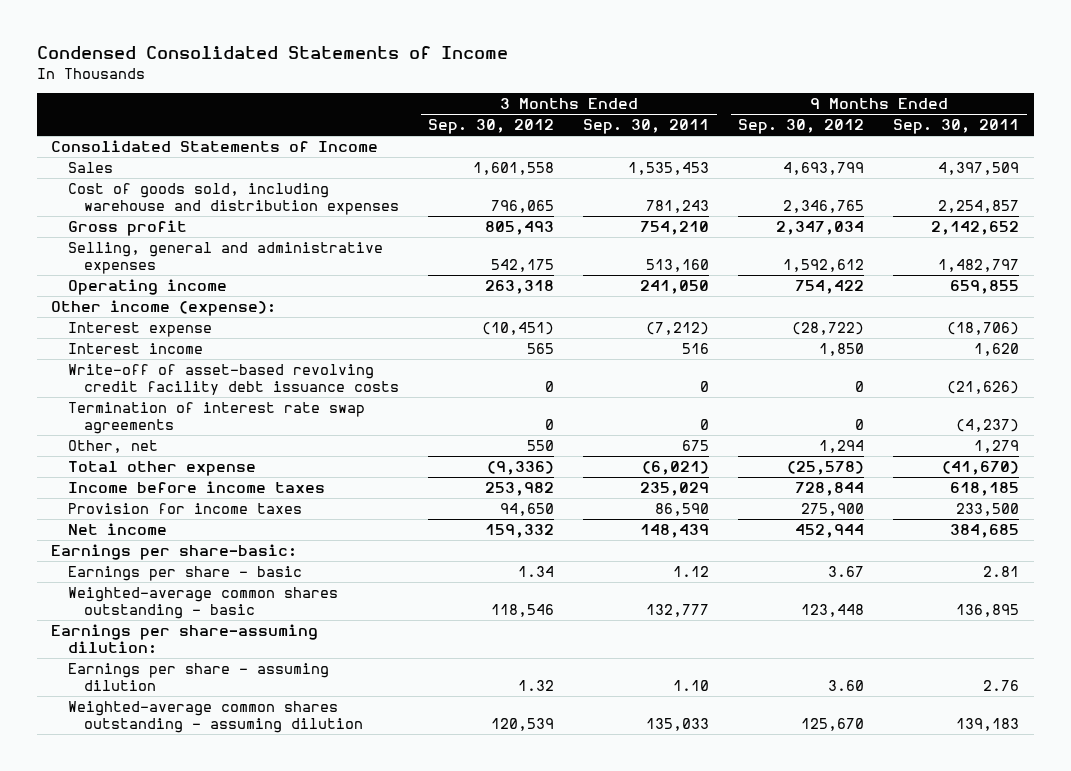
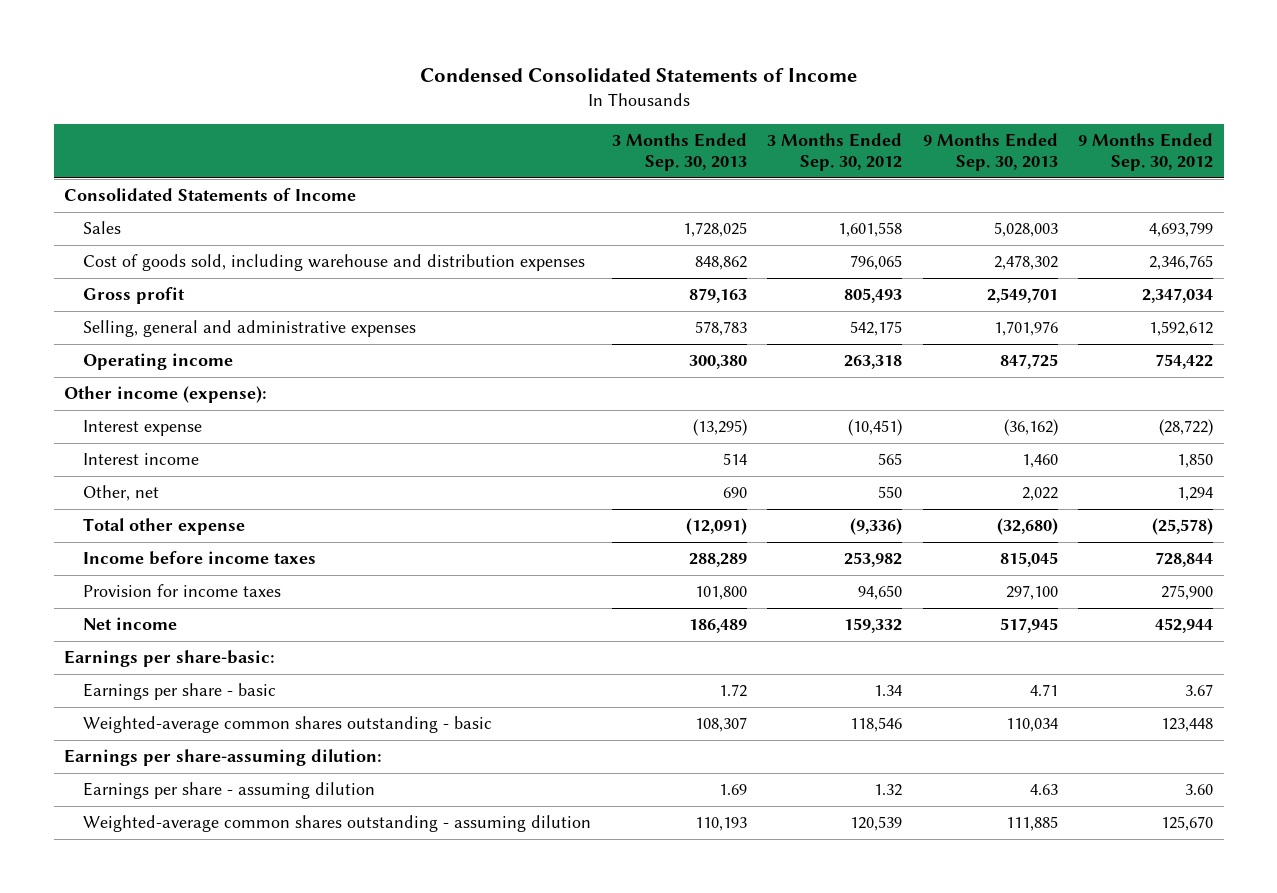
[583,119,710,135] Sep. 30, 2011 -> none
[893,119,1020,135] Sep. 30, 2011 -> none
none -> [611,133,747,172] 3 Months Ended Sep. 30, 2013
none -> [922,133,1058,172] 9 Months Ended Sep. 30, 2013
[67,363,400,395] Write-off of asset-based revolving credit facility debt issuance costs -> none
[67,401,365,434] Termination of interest rate swap agreements -> none

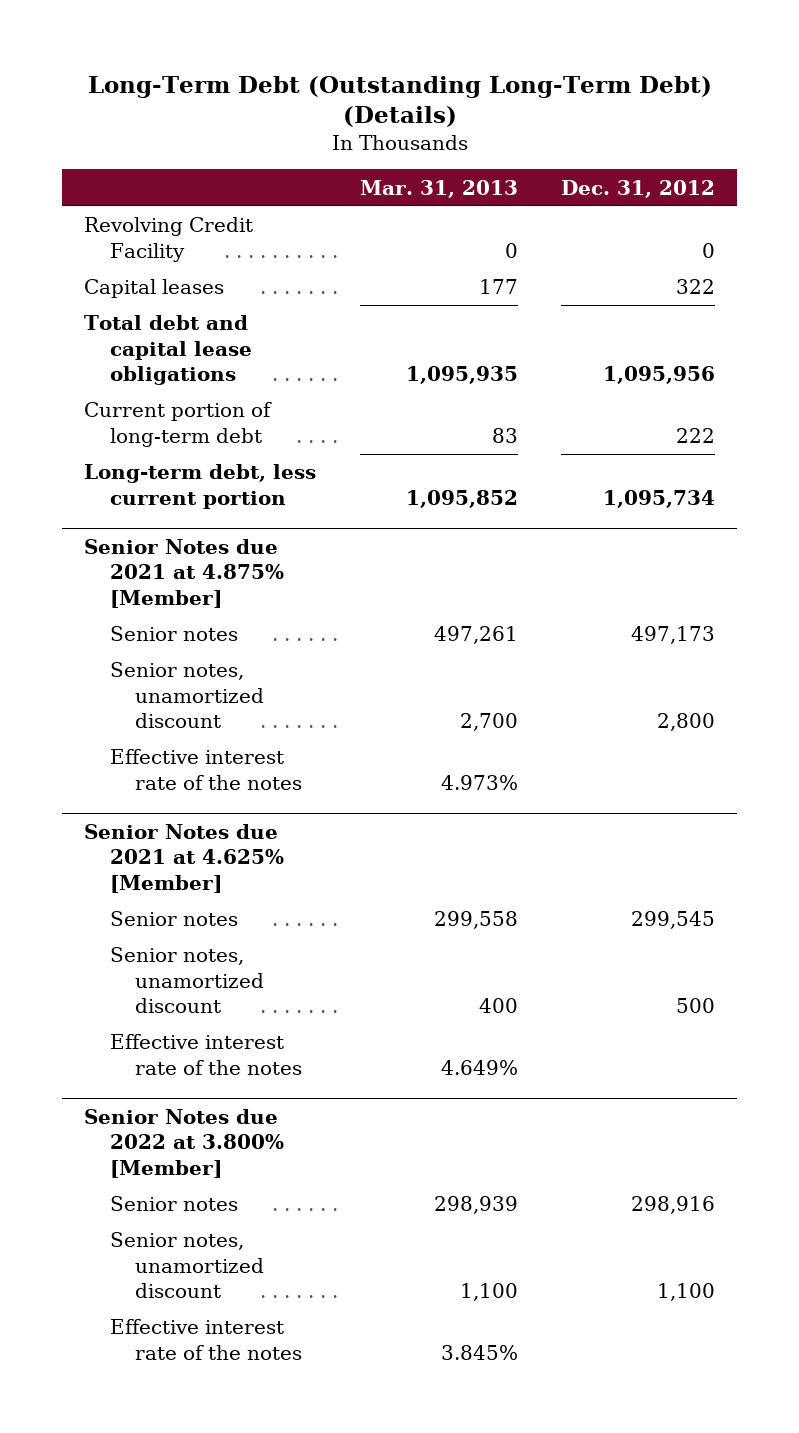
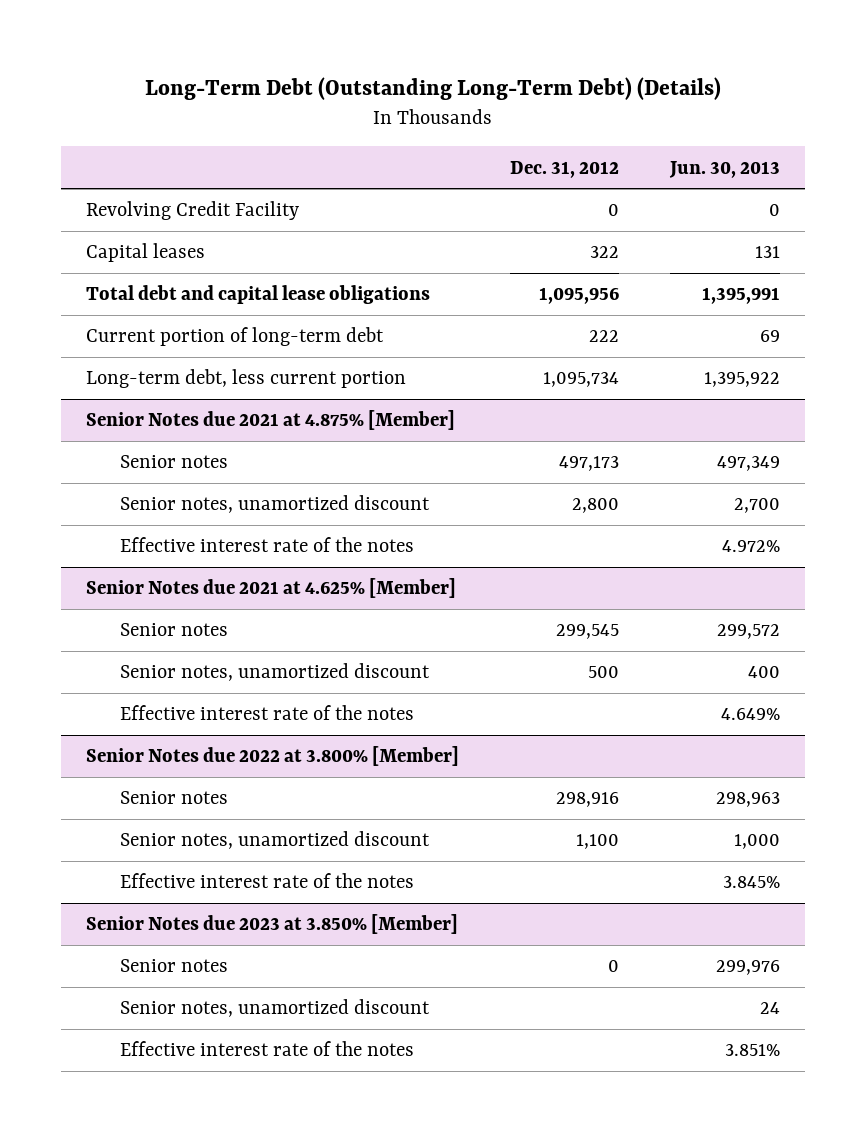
[359,179,518,198] Mar. 31, 2013 -> none
none -> [668,160,780,178] Jun. 30, 2013
none -> [86,914,459,935] Senior Notes due 2023 at 3.850% [Member]
none -> [120,959,229,973] Senior notes
none -> [120,999,431,1018] Senior notes, unamortized discount
none -> [120,1041,415,1057] Effective interest rate of the notes

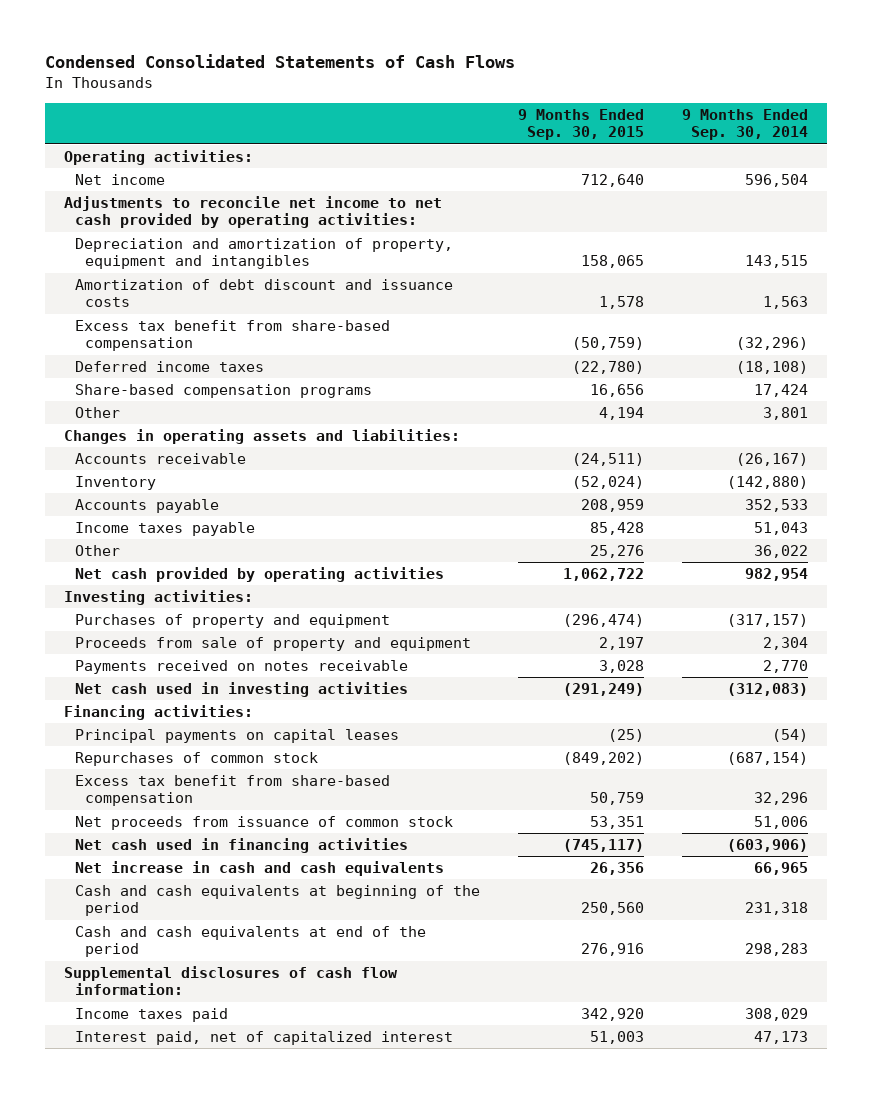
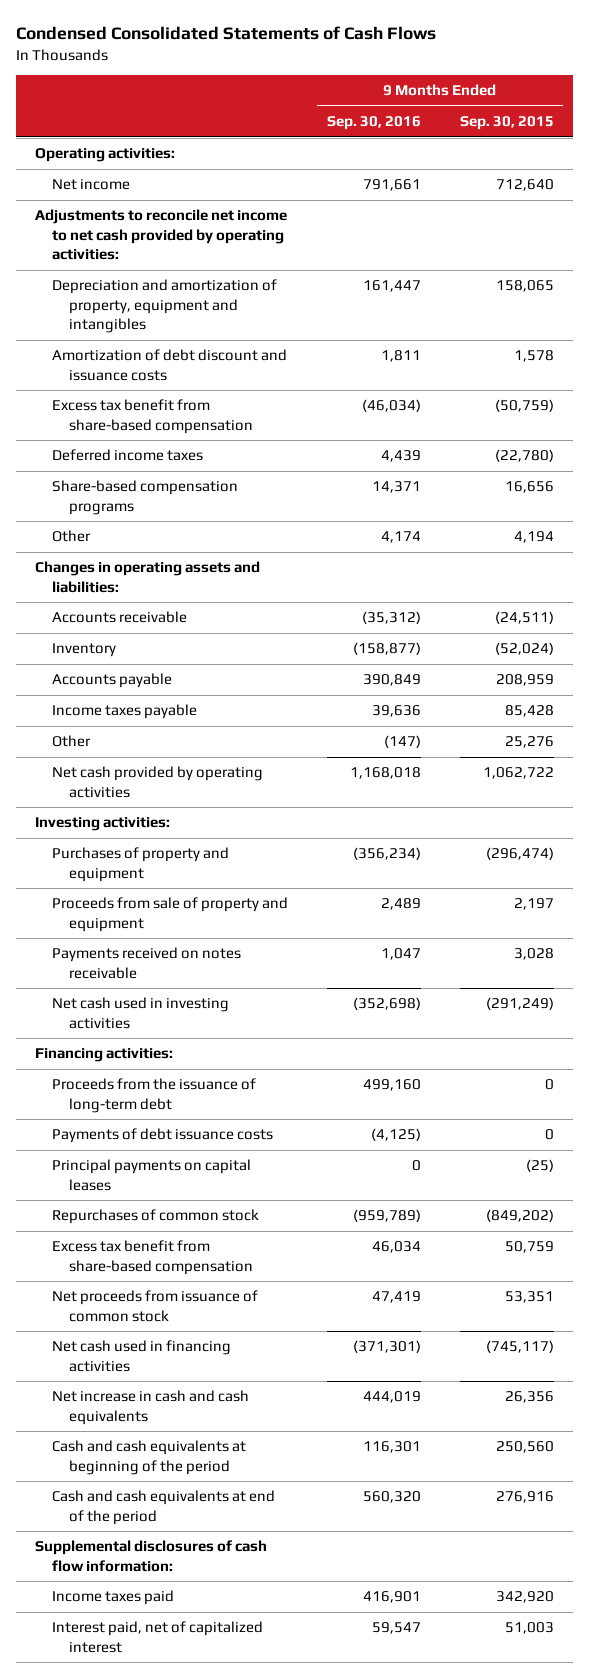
[681,109,808,141] 9 Months Ended Sep. 30, 2014 -> none
none -> [326,116,421,131] Sep. 30, 2016
none -> [51,1078,256,1113] Proceeds from the issuance of long-term debt
none -> [51,1128,273,1144] Payments of debt issuance costs

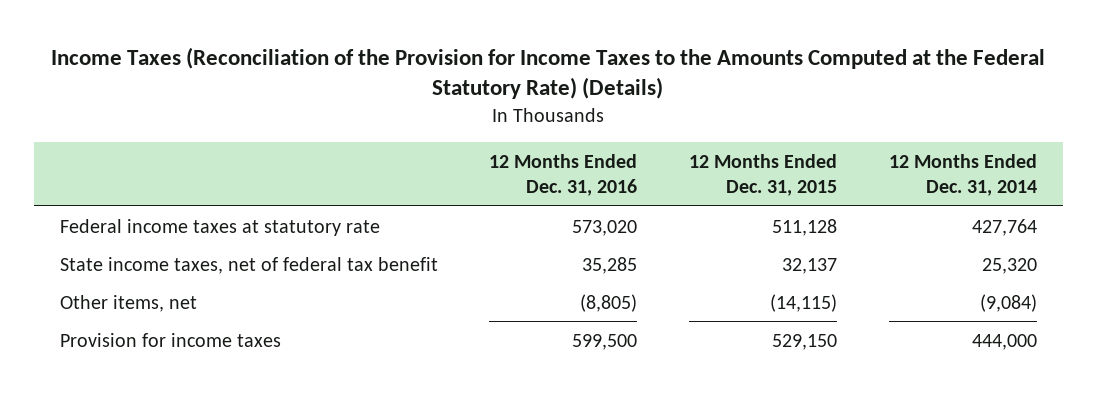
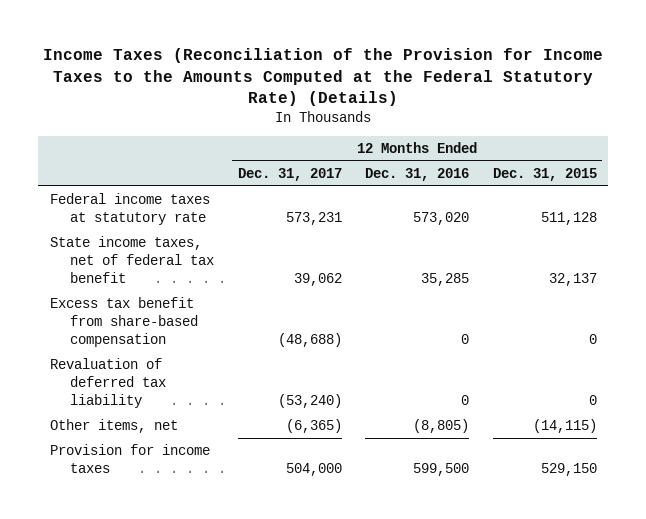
[889,153,1038,197] 12 Months Ended Dec. 31, 2014 -> none
none -> [237,167,342,181] Dec. 31, 2017
none -> [49,296,199,348] Excess tax benefit from share-based compensation
none -> [49,357,167,409] Revaluation of deferred tax liability

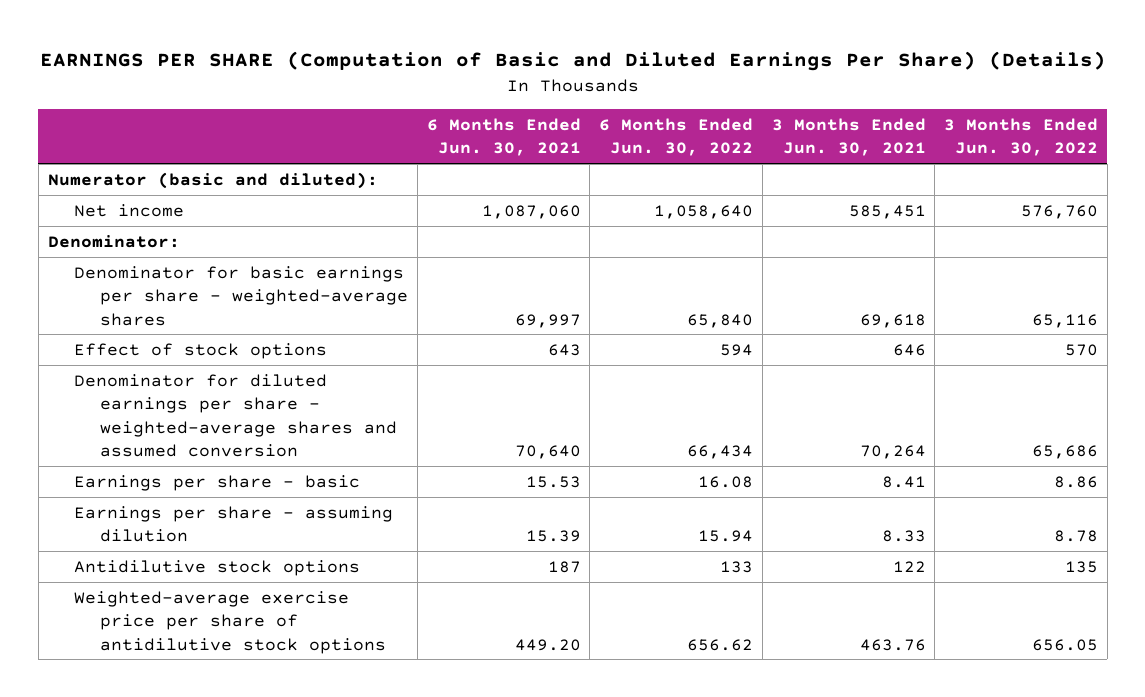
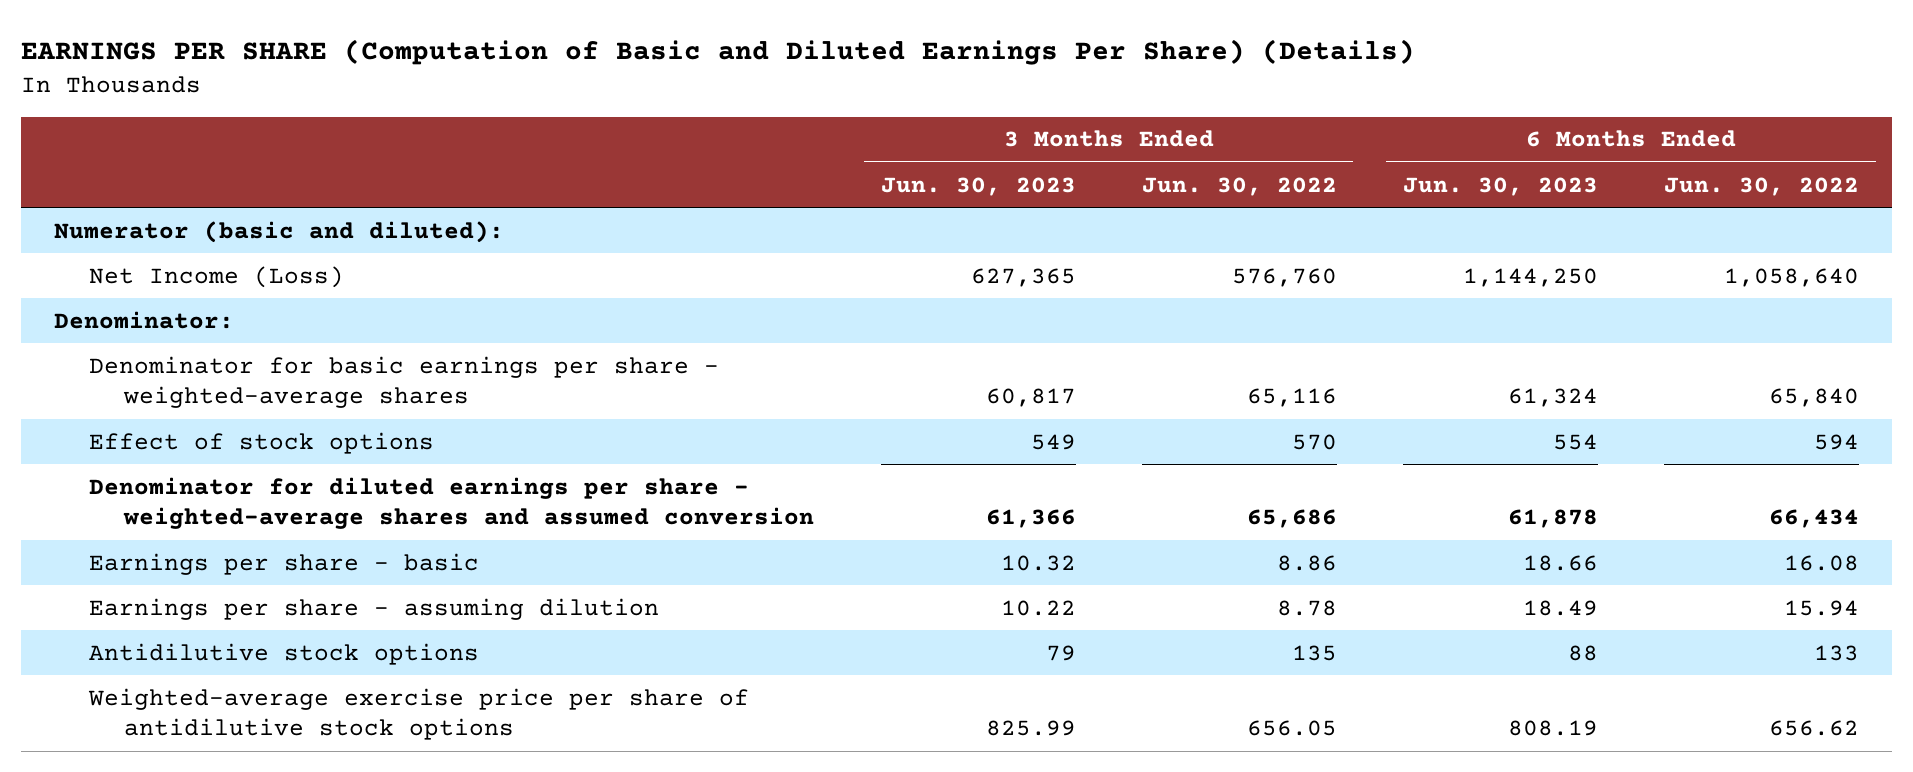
[426,117,581,157] 6 Months Ended Jun. 30, 2021 -> none
[771,117,926,157] 3 Months Ended Jun. 30, 2021 -> none
none -> [880,176,1076,196] Jun. 30, 2023
none -> [1402,176,1598,196] Jun. 30, 2023
[73,203,184,217] Net income -> [89,265,345,288] Net Income (Loss)

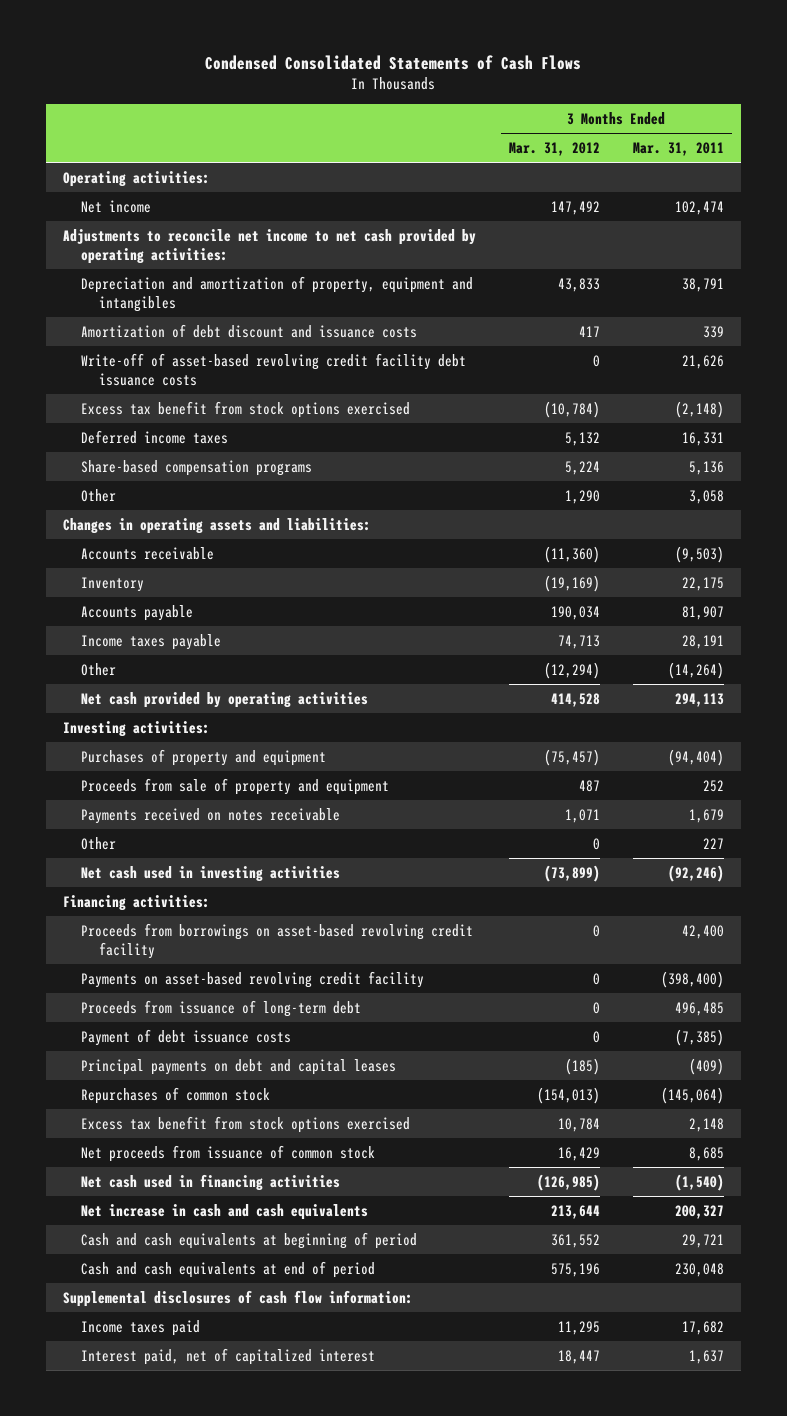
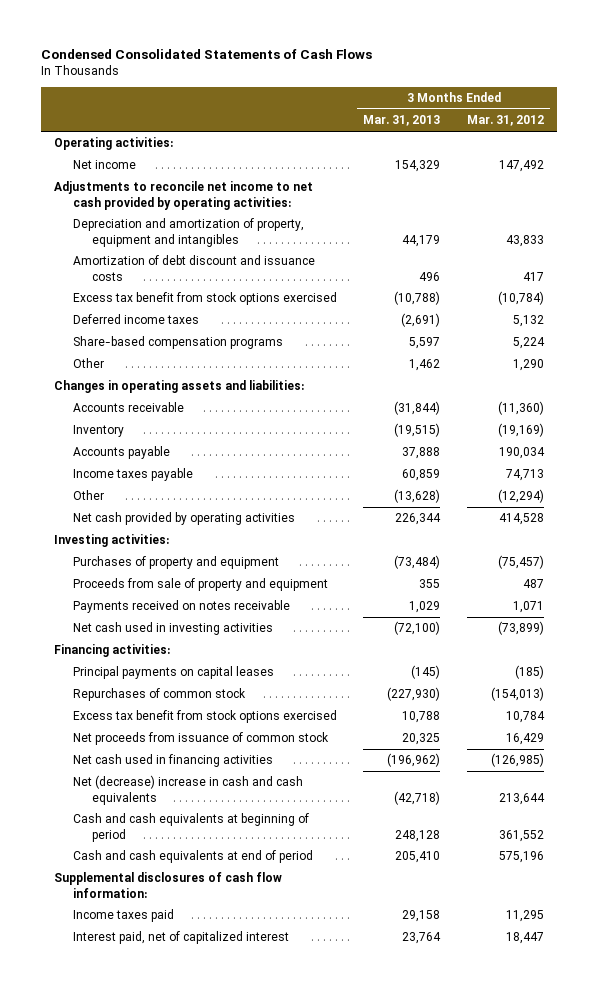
[633,141,725,156] Mar. 31, 2011 -> none
none -> [363,115,441,127] Mar. 31, 2013
[80,352,466,386] Write-off of asset-based revolving credit facility debt issuance costs -> none
[80,836,116,850] Other -> none
[80,922,473,959] Proceeds from borrowings on asset-based revolving credit facility -> none
[80,970,424,988] Payments on asset-based revolving credit facility -> none
[80,999,361,1017] Proceeds from issuance of long-term debt -> none
[80,1028,291,1046] Payment of debt issuance costs -> none
[80,1058,396,1075] Principal payments on debt and capital leases -> [72,666,274,680] Principal payments on capital leases
[80,1203,368,1220] Net increase in cash and cash equivalents -> [72,775,303,805] Net (decrease) increase in cash and cash equivalents

